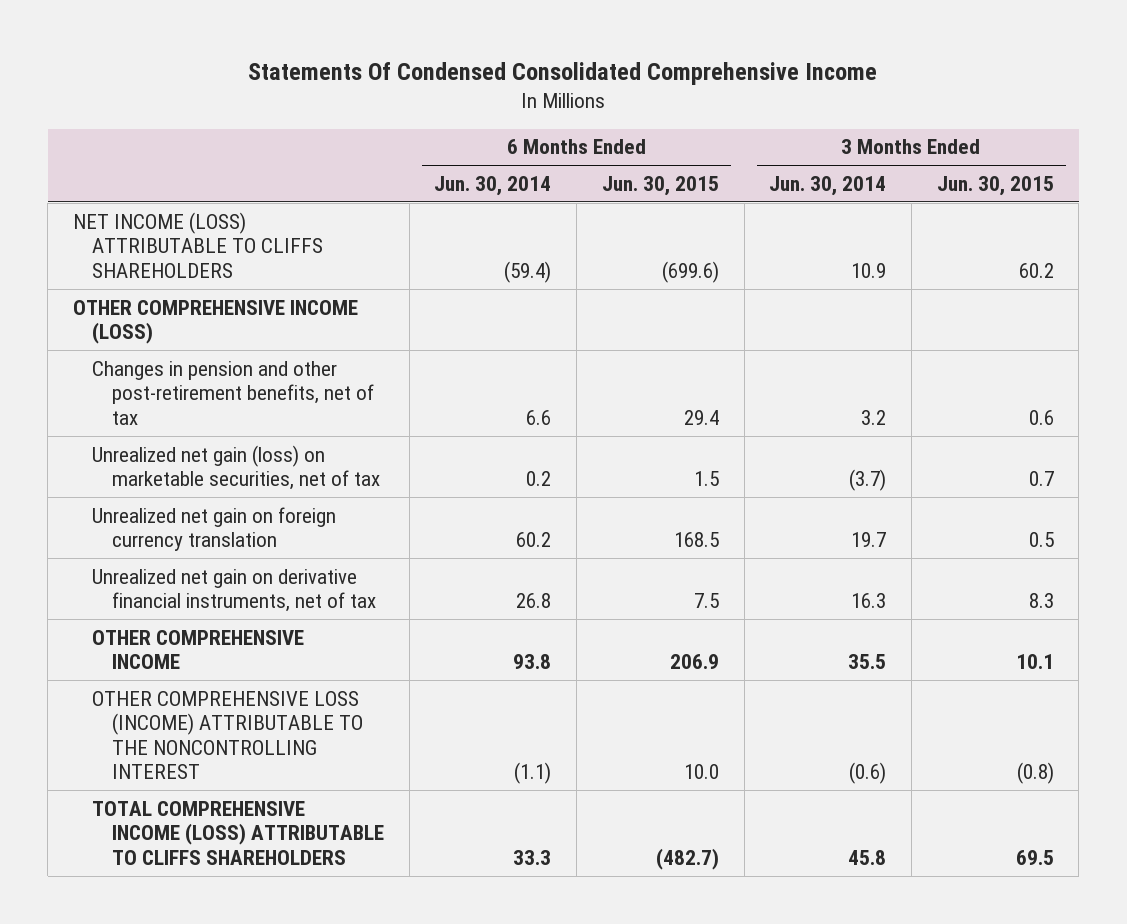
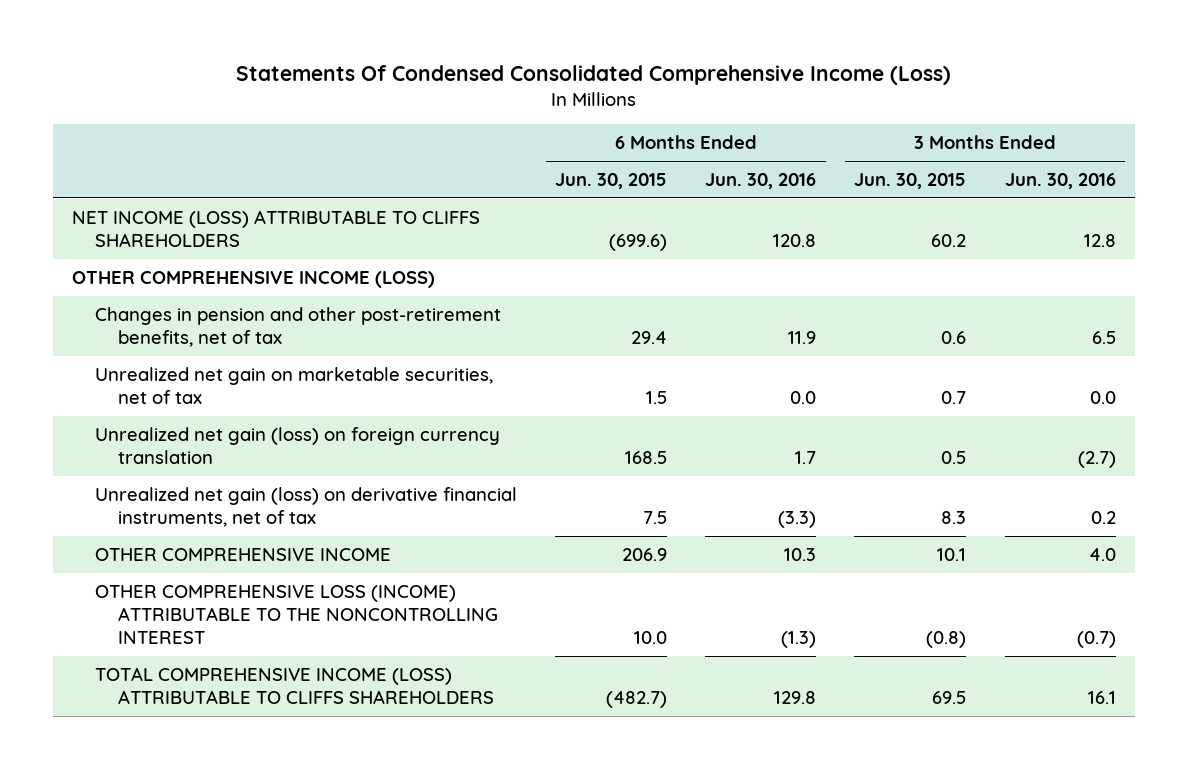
[248,61,878,85] Statements Of Condensed Consolidated Comprehensive Income -> [235,65,951,86] Statements Of Condensed Consolidated Comprehensive Income (Loss)
[434,175,552,196] Jun. 30, 2014 -> none
[769,175,887,196] Jun. 30, 2014 -> none
none -> [705,172,817,189] Jun. 30, 2016
none -> [1004,172,1116,189] Jun. 30, 2016
[92,444,380,491] Unrealized net gain (loss) on marketable securities, net of tax -> [94,366,493,405] Unrealized net gain on marketable securities, net of tax
[92,506,337,552] Unrealized net gain on foreign currency translation -> [94,426,500,465] Unrealized net gain (loss) on foreign currency translation
[92,568,376,613] Unrealized net gain on derivative financial instruments, net of tax -> [94,486,517,528] Unrealized net gain (loss) on derivative financial instruments, net of tax

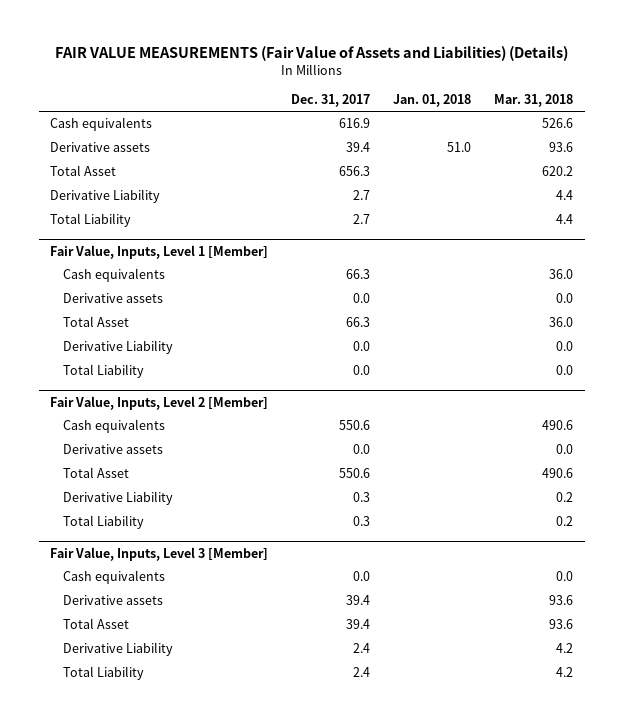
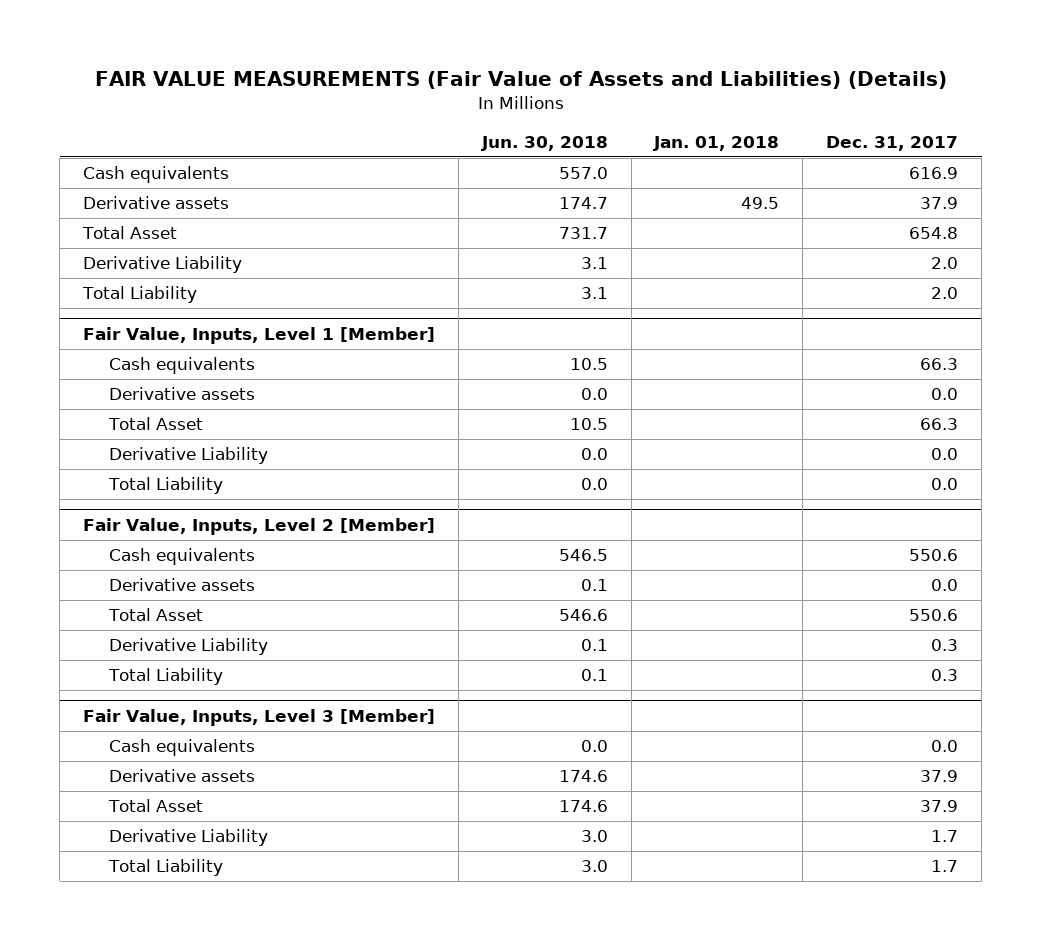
[494,93,574,107] Mar. 31, 2018 -> none
none -> [480,135,608,151] Jun. 30, 2018
[346,142,371,153] 39.4 -> [920,197,959,210] 37.9
[447,142,472,153] 51.0 -> [741,197,780,210] 49.5
[339,166,371,177] 656.3 -> [909,227,959,240] 654.8
[353,190,371,201] 2.7 -> [931,257,959,270] 2.0
[353,214,371,225] 2.7 -> [931,287,959,300] 2.0
[346,595,371,606] 39.4 -> [920,770,959,783] 37.9
[346,619,371,630] 39.4 -> [920,800,959,813] 37.9
[353,643,371,654] 2.4 -> [931,830,959,843] 1.7
[353,667,371,678] 2.4 -> [931,860,959,873] 1.7

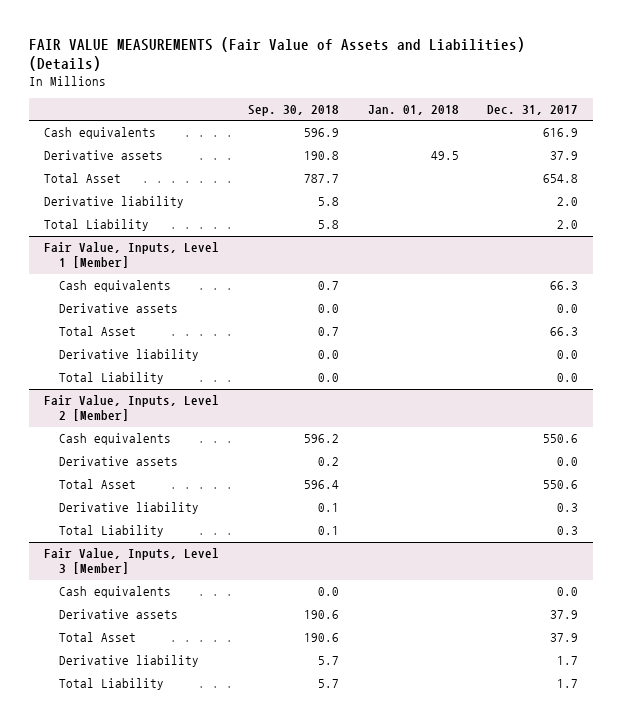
[480,135,608,151] Jun. 30, 2018 -> none
none -> [247,104,339,116] Sep. 30, 2018
[82,256,242,274] Derivative Liability -> [43,196,184,209] Derivative liability
[109,447,269,465] Derivative Liability -> [58,349,199,362] Derivative liability
[109,638,269,656] Derivative Liability -> [58,502,199,515] Derivative liability
[109,829,269,847] Derivative Liability -> [58,655,199,668] Derivative liability

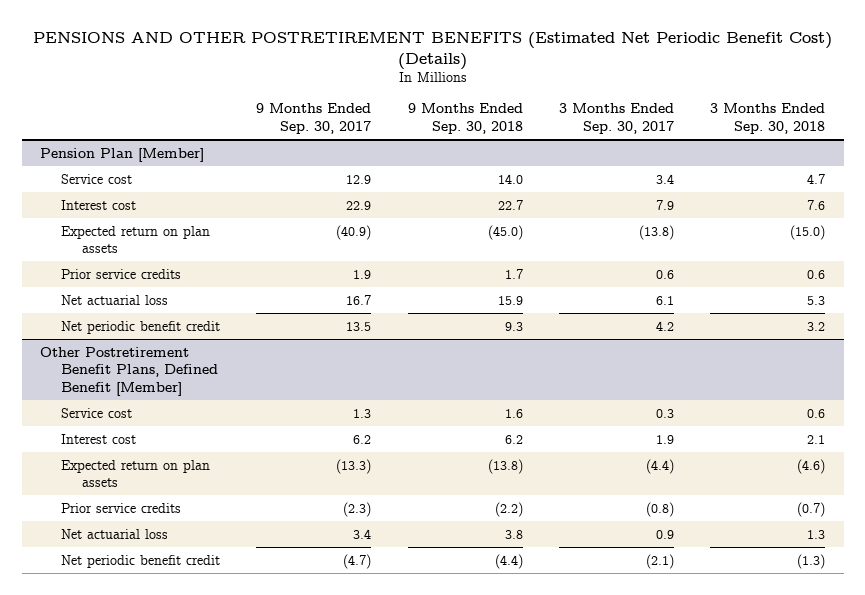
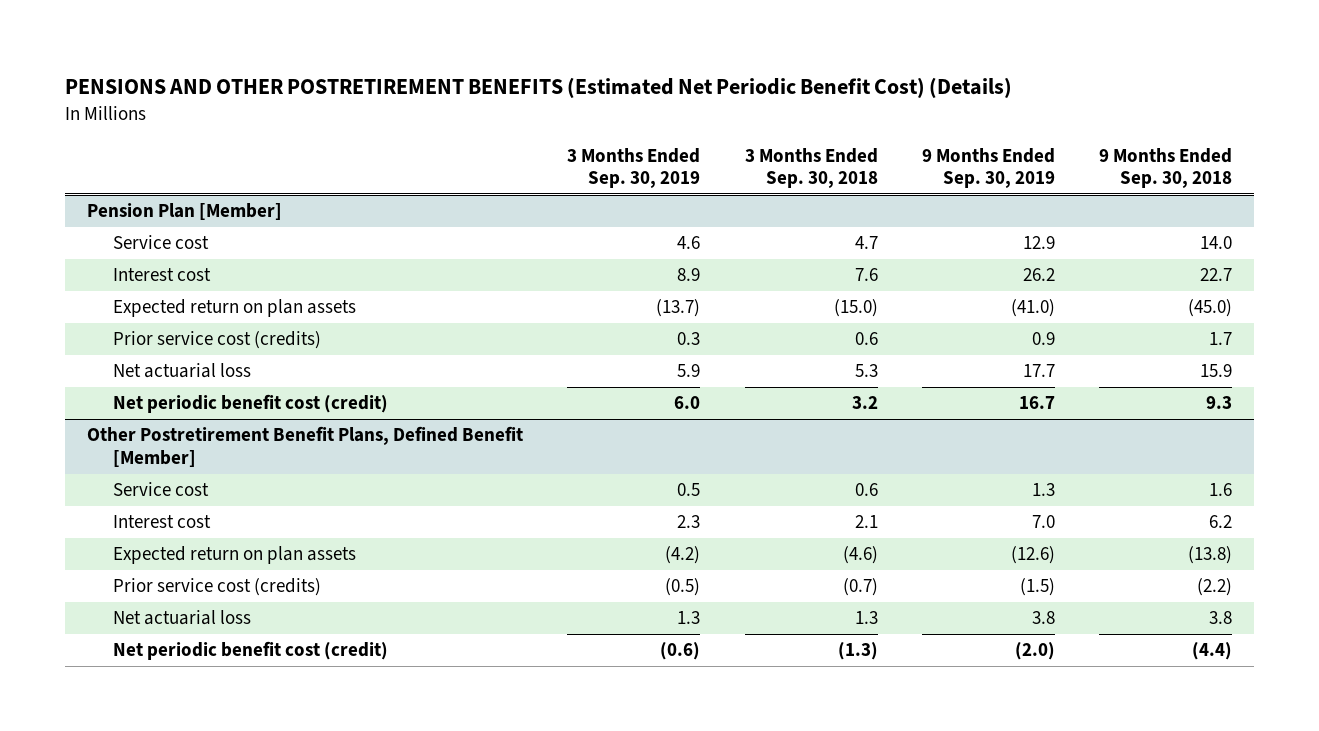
[256,103,372,135] 9 Months Ended Sep. 30, 2017 -> none
[558,103,674,135] 3 Months Ended Sep. 30, 2017 -> none
none -> [567,147,701,189] 3 Months Ended Sep. 30, 2019
none -> [921,147,1055,189] 9 Months Ended Sep. 30, 2019
[60,268,181,279] Prior service credits -> [113,331,322,350] Prior service cost (credits)
[60,320,220,334] Net periodic benefit credit -> [113,394,389,414] Net periodic benefit cost (credit)
[60,502,181,513] Prior service credits -> [113,578,322,597] Prior service cost (credits)
[60,554,220,568] Net periodic benefit credit -> [113,641,389,661] Net periodic benefit cost (credit)

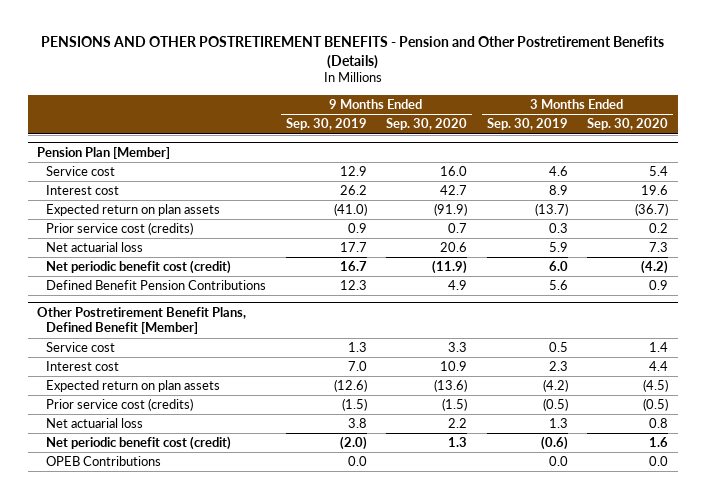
[64,77,1012,99] PENSIONS AND OTHER POSTRETIREMENT BENEFITS (Estimated Net Periodic Benefit Cost) (Details) -> [40,35,664,69] PENSIONS AND OTHER POSTRETIREMENT BENEFITS - Pension and Other Postretirement Benefits (Details)
[744,147,878,189] 3 Months Ended Sep. 30, 2018 -> none
[1099,147,1233,189] 9 Months Ended Sep. 30, 2018 -> none
none -> [386,118,468,131] Sep. 30, 2020
none -> [586,118,668,131] Sep. 30, 2020
none -> [46,280,267,291] Defined Benefit Pension Contributions
none -> [46,456,162,467] OPEB Contributions

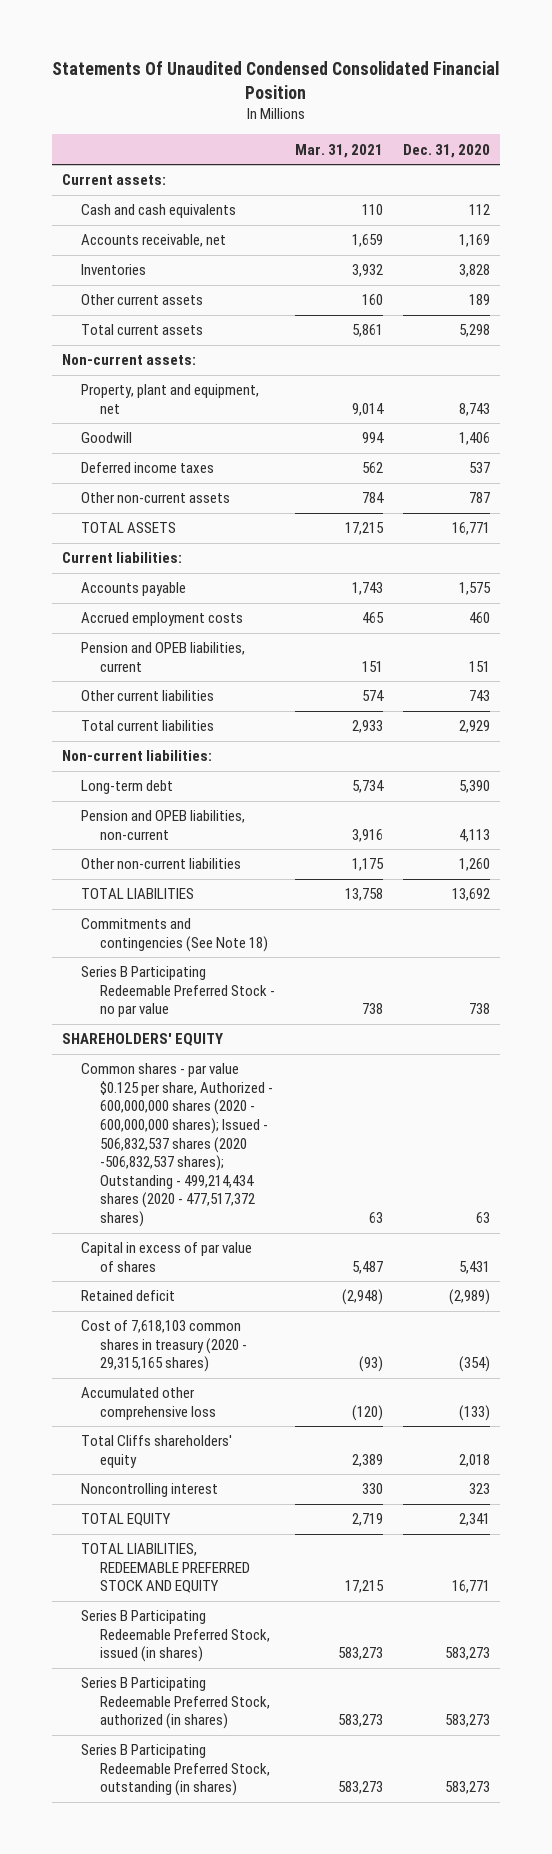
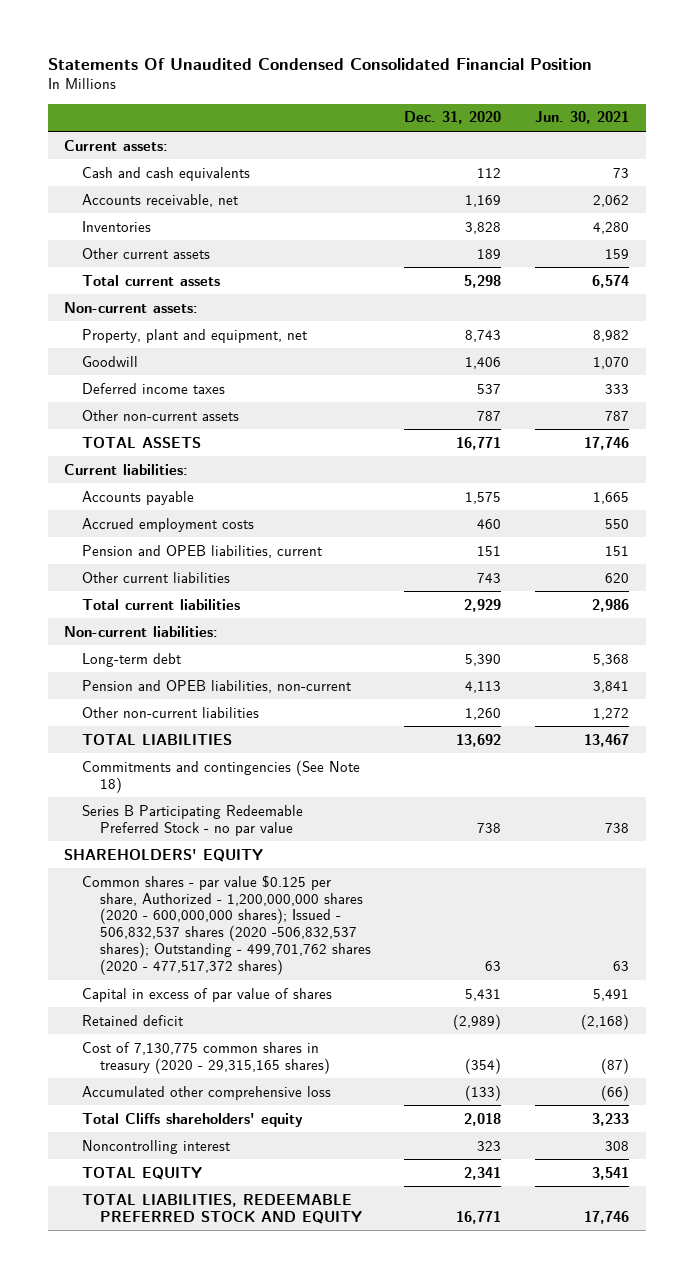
[295,143,384,158] Mar. 31, 2021 -> none
none -> [534,111,629,125] Jun. 30, 2021
[81,1063,274,1227] Common shares - par value $0.125 per share, Authorized - 600,000,000 shares (2020 - 600,000,000 shares); Issued - 506,832,537 shares (2020 -506,832,537 shares); Outstanding - 499,214,434 shares (2020 - 477,517,372 shares) -> [82,874,372,975] Common shares - par value $0.125 per share, Authorized - 1,200,000,000 shares (2020 - 600,000,000 shares); Issued - 506,832,537 shares (2020 -506,832,537 shares); Outstanding - 499,701,762 shares (2020 - 477,517,372 shares)
[81,1320,248,1373] Cost of 7,618,103 common shares in treasury (2020 - 29,315,165 shares) -> [82,1041,331,1074] Cost of 7,130,775 common shares in treasury (2020 - 29,315,165 shares)
[81,1610,271,1663] Series B Participating Redeemable Preferred Stock, issued (in shares) -> none
[81,1677,271,1730] Series B Participating Redeemable Preferred Stock, authorized (in shares) -> none
[81,1744,271,1797] Series B Participating Redeemable Preferred Stock, outstanding (in shares) -> none

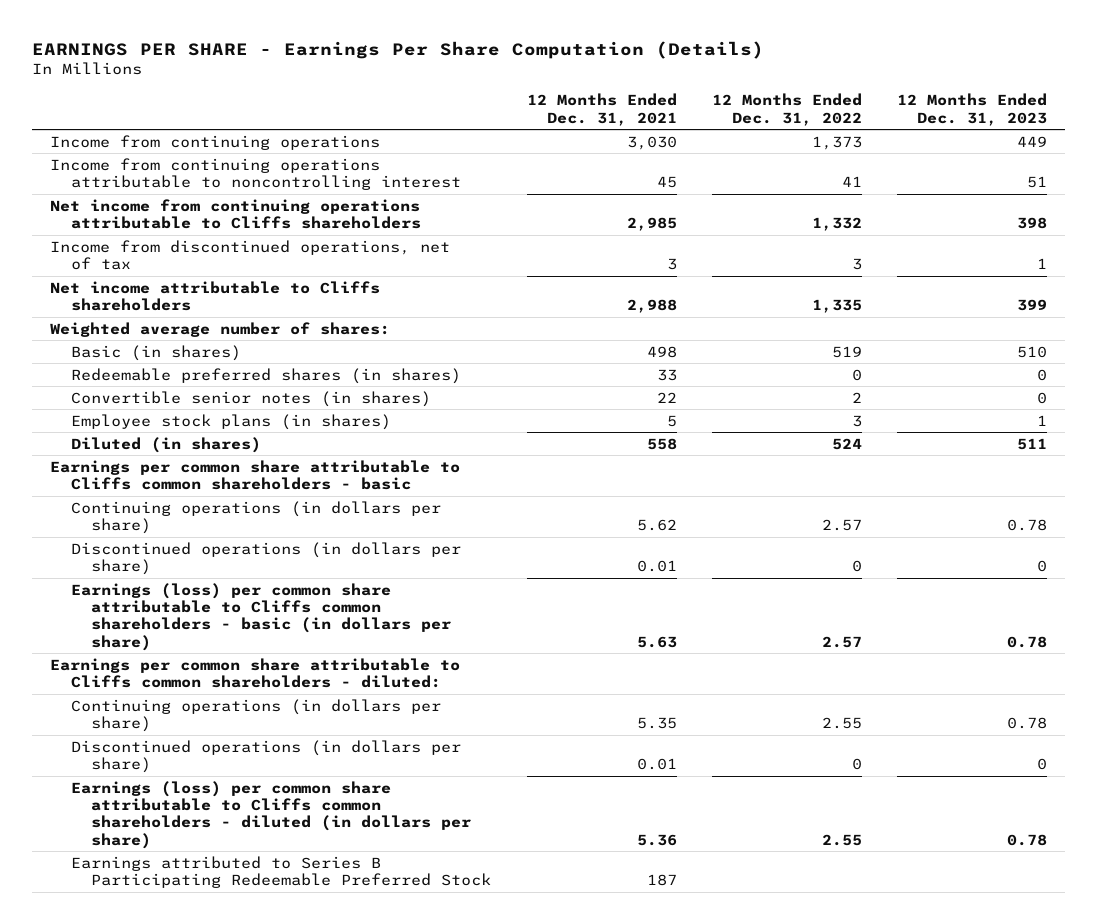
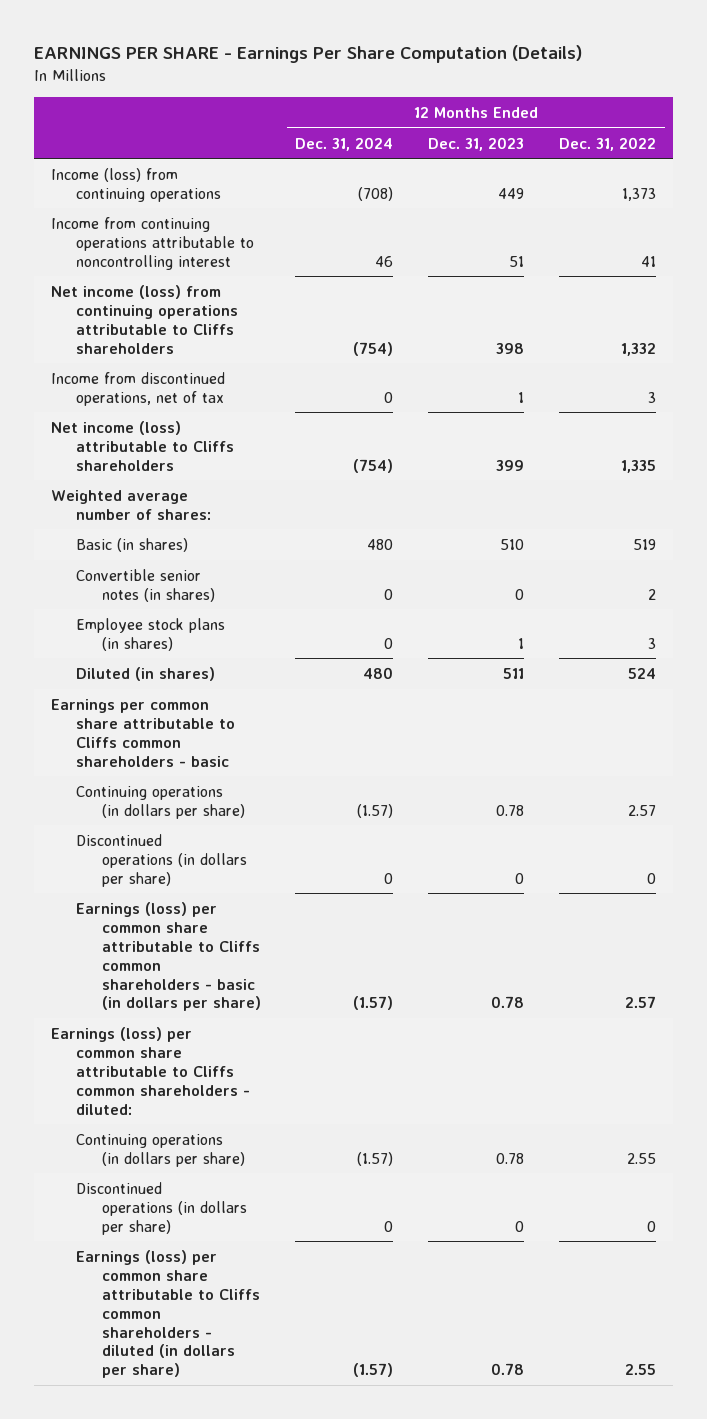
[526,93,677,126] 12 Months Ended Dec. 31, 2021 -> none
none -> [295,136,394,151] Dec. 31, 2024
[50,134,381,150] Income from continuing operations -> [51,167,222,202] Income (loss) from continuing operations
[50,198,421,229] Net income from continuing operations attributable to Cliffs shareholders -> [51,284,239,354] Net income (loss) from continuing operations attributable to Cliffs shareholders
[50,280,381,311] Net income attributable to Cliffs shareholders -> [51,420,235,471] Net income (loss) attributable to Cliffs shareholders
[70,367,461,384] Redeemable preferred shares (in shares) -> none
[50,657,461,688] Earnings per common share attributable to Cliffs common shareholders - diluted: -> [51,1026,251,1115] Earnings (loss) per common share attributable to Cliffs common shareholders - diluted:
[70,855,492,888] Earnings attributed to Series B Participating Redeemable Preferred Stock -> none

